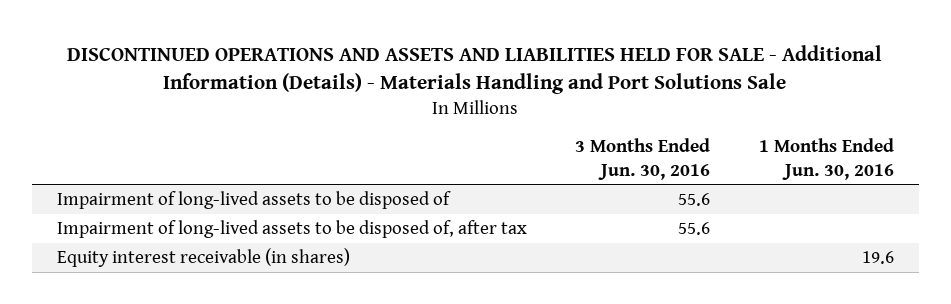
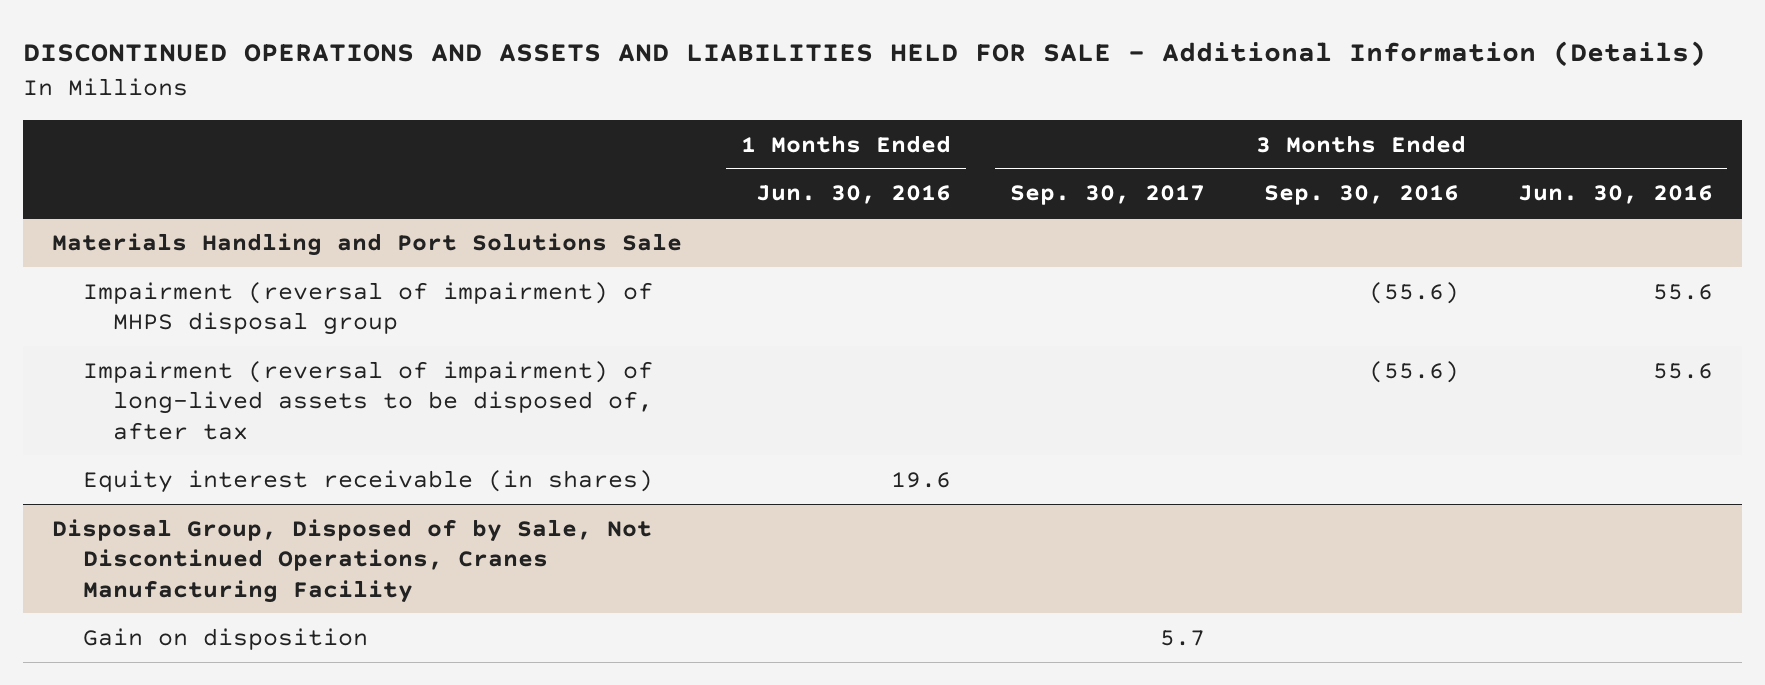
[67,44,883,94] DISCONTINUED OPERATIONS AND ASSETS AND LIABILITIES HELD FOR SALE - Additional Information (Details) - Materials Handling and Port Solutions Sale -> [22,41,1706,68] DISCONTINUED OPERATIONS AND ASSETS AND LIABILITIES HELD FOR SALE - Additional Information (Details)
none -> [1009,185,1205,206] Sep. 30, 2017
none -> [1263,185,1459,206] Sep. 30, 2016
none -> [52,232,683,256] Materials Handling and Port Solutions Sale
[56,190,451,209] Impairment of long-lived assets to be disposed of -> [82,281,653,336] Impairment (reversal of impairment) of MHPS disposal group
[56,219,527,238] Impairment of long-lived assets to be disposed of, after tax -> [82,360,654,440] Impairment (reversal of impairment) of long-lived assets to be disposed of, after tax
none -> [52,518,653,603] Disposal Group, Disposed of by Sale, Not Discontinued Operations, Cranes Manufacturing Facility
none -> [82,627,368,650] Gain on disposition

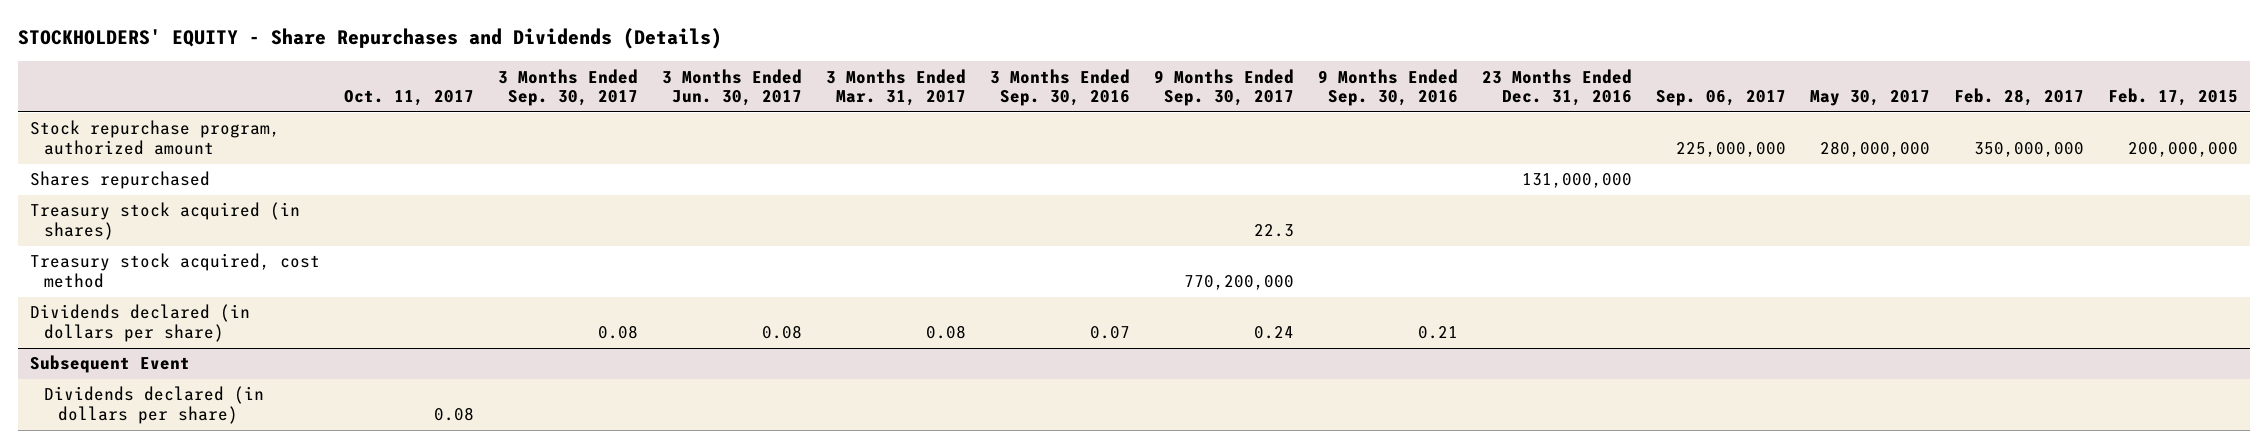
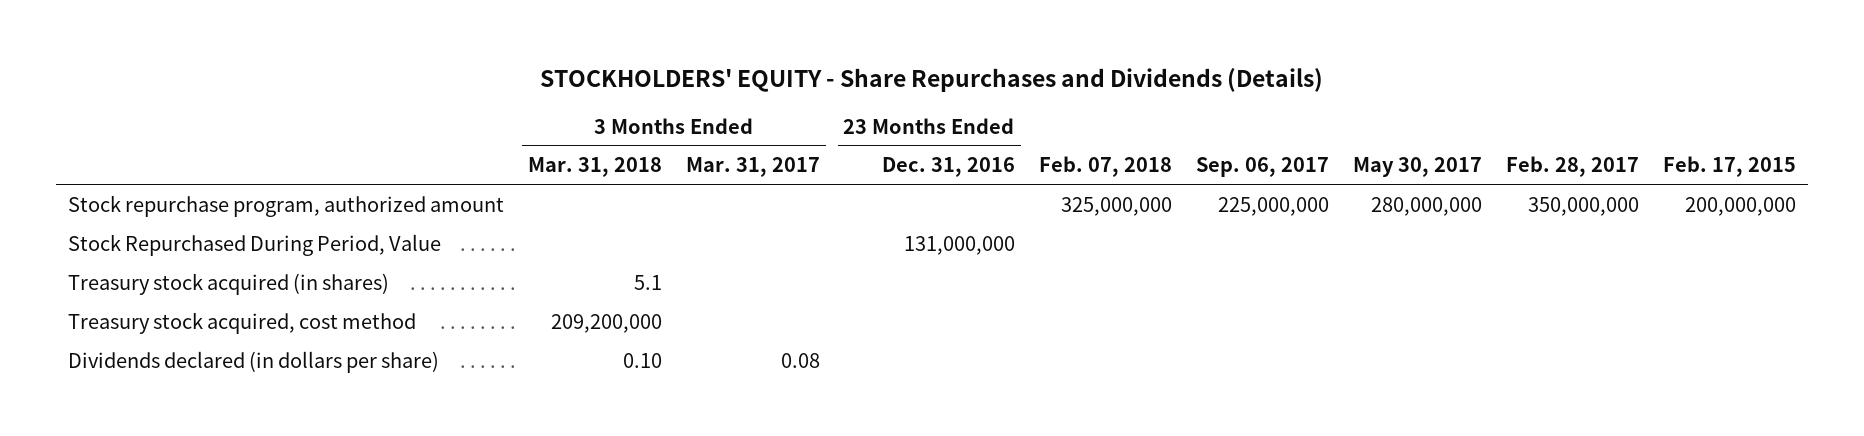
[344,90,475,107] Oct. 11, 2017 -> none
[498,68,639,107] 3 Months Ended Sep. 30, 2017 -> none
[662,68,803,107] 3 Months Ended Jun. 30, 2017 -> none
[990,68,1131,107] 3 Months Ended Sep. 30, 2016 -> none
[1154,68,1295,107] 9 Months Ended Sep. 30, 2017 -> none
[1318,68,1459,107] 9 Months Ended Sep. 30, 2016 -> none
none -> [527,157,662,178] Mar. 31, 2018
none -> [1039,156,1173,178] Feb. 07, 2018
[30,171,211,190] Shares repurchased -> [67,233,441,256] Stock Repurchased During Period, Value
[30,355,191,374] Subsequent Event -> none
[44,386,265,425] Dividends declared (in dollars per share) -> none

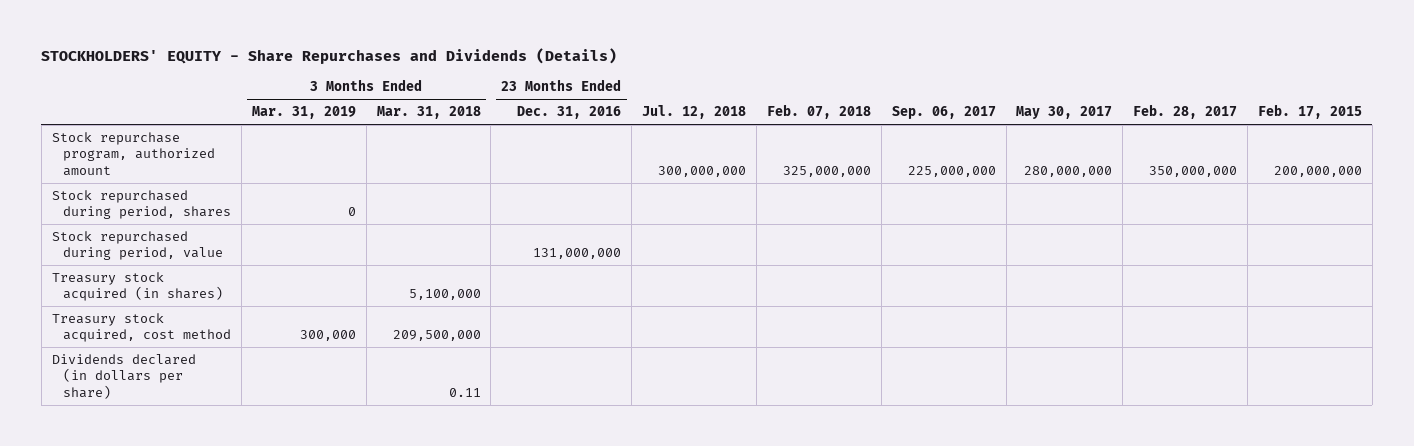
[685,157,820,178] Mar. 31, 2017 -> none
none -> [251,106,356,120] Mar. 31, 2019
none -> [642,105,747,120] Jul. 12, 2018
none -> [51,190,231,220] Stock repurchased during period, shares
[67,233,441,256] Stock Repurchased During Period, Value -> [51,231,223,261] Stock repurchased during period, value
[633,274,662,290] 5.1 -> [408,289,481,301] 5,100,000
[550,313,662,333] 209,200,000 -> [392,330,481,342] 209,500,000
[622,352,662,368] 0.10 -> [448,387,481,397] 0.11

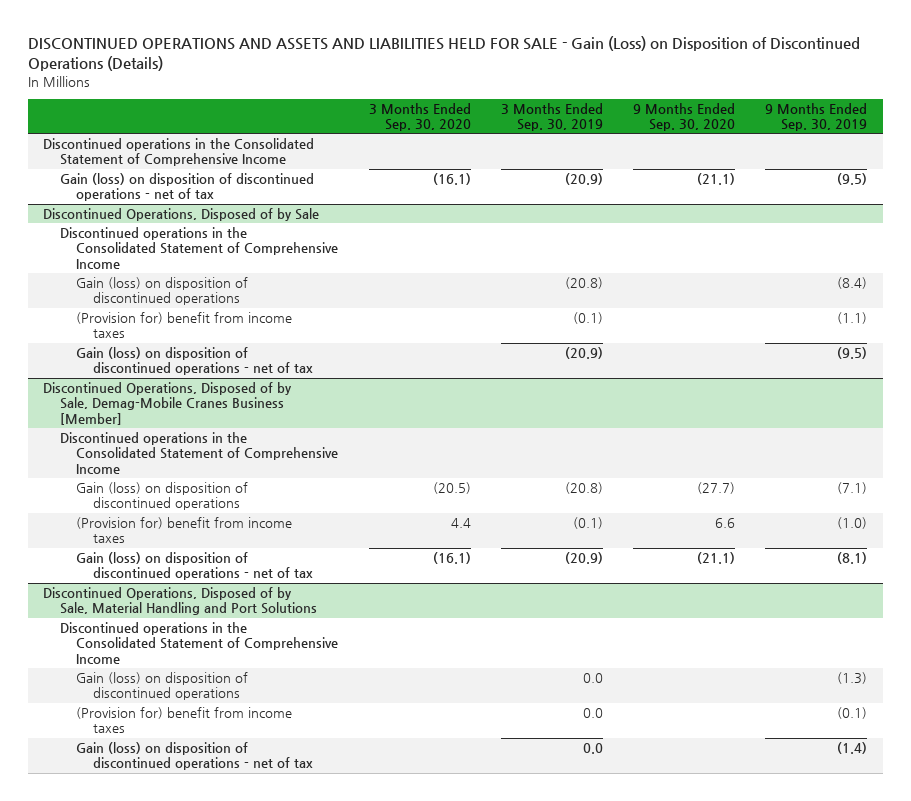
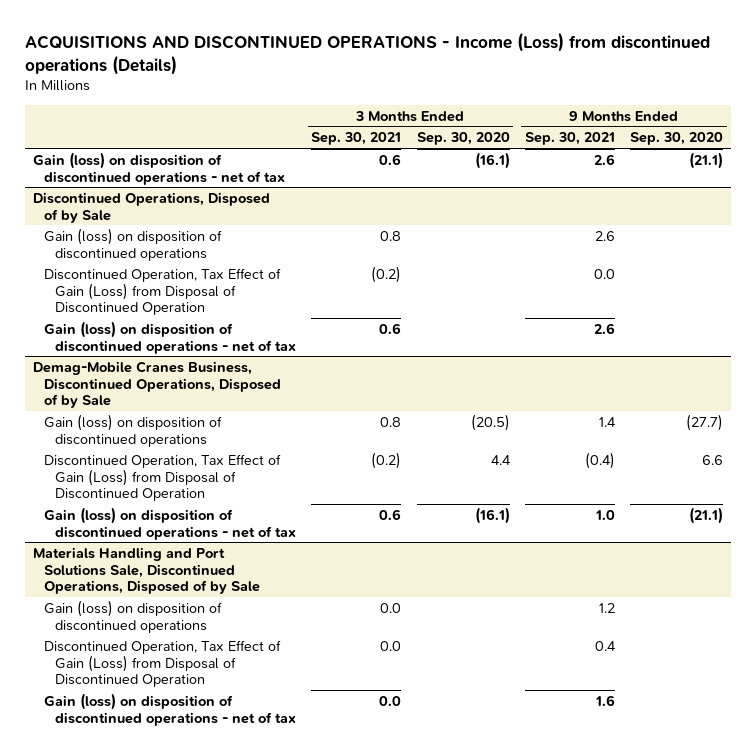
[27,36,860,72] DISCONTINUED OPERATIONS AND ASSETS AND LIABILITIES HELD FOR SALE - Gain (Loss) on Disposition of Discontinued Operations (Details) -> [25,31,711,75] ACQUISITIONS AND DISCONTINUED OPERATIONS - Income (Loss) from discontinued operations (Details)
[500,103,603,132] 3 Months Ended Sep. 30, 2019 -> none
[765,103,868,132] 9 Months Ended Sep. 30, 2019 -> none
none -> [311,132,402,146] Sep. 30, 2021
none -> [524,132,615,146] Sep. 30, 2021
[43,138,315,167] Discontinued operations in the Consolidated Statement of Comprehensive Income -> none
[59,227,339,269] Discontinued operations in the Consolidated Statement of Comprehensive Income -> none
[76,312,293,339] (Provision for) benefit from income taxes -> [43,267,281,316] Discontinued Operation, Tax Effect of Gain (Loss) from Disposal of Discontinued Operation
[59,432,339,474] Discontinued operations in the Consolidated Statement of Comprehensive Income -> none
[43,382,293,425] Discontinued Operations, Disposed of by Sale, Demag-Mobile Cranes Business [Member] -> [32,360,281,409] Demag-Mobile Cranes Business, Discontinued Operations, Disposed of by Sale
[76,517,293,544] (Provision for) benefit from income taxes -> [43,453,281,502] Discontinued Operation, Tax Effect of Gain (Loss) from Disposal of Discontinued Operation
[59,622,339,664] Discontinued operations in the Consolidated Statement of Comprehensive Income -> none
[43,587,317,616] Discontinued Operations, Disposed of by Sale, Material Handling and Port Solutions -> [32,546,260,595] Materials Handling and Port Solutions Sale, Discontinued Operations, Disposed of by Sale
[76,707,293,734] (Provision for) benefit from income taxes -> [43,639,281,688] Discontinued Operation, Tax Effect of Gain (Loss) from Disposal of Discontinued Operation

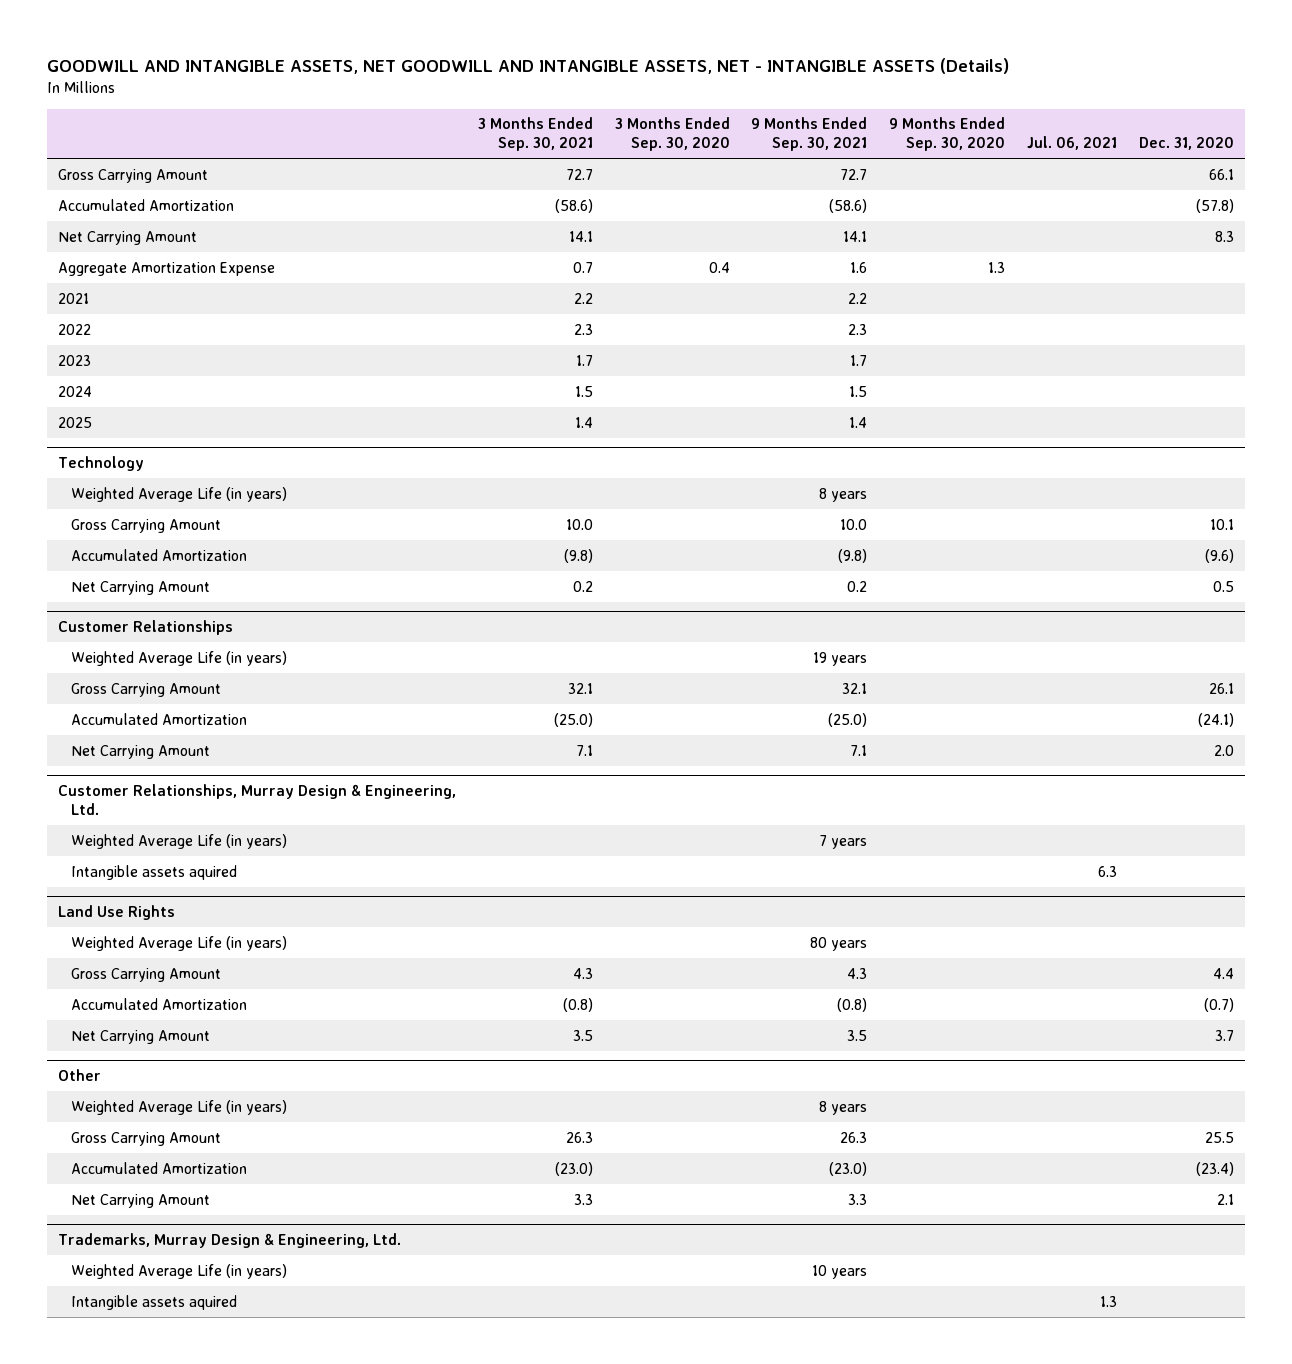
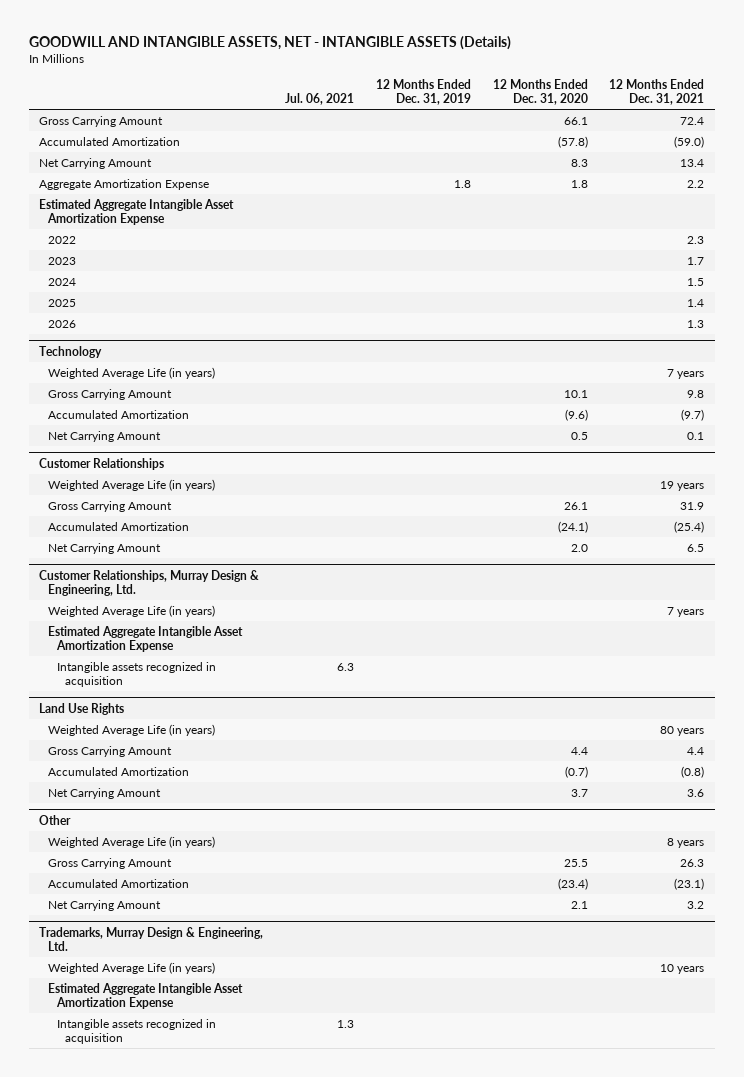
[47,57,1010,74] GOODWILL AND INTANGIBLE ASSETS, NET GOODWILL AND INTANGIBLE ASSETS, NET - INTANGIBLE ASSETS (Details) -> [28,35,511,50] GOODWILL AND INTANGIBLE ASSETS, NET - INTANGIBLE ASSETS (Details)
[477,117,593,152] 3 Months Ended Sep. 30, 2021 -> none
[614,117,730,152] 3 Months Ended Sep. 30, 2020 -> none
[751,117,868,152] 9 Months Ended Sep. 30, 2021 -> none
[889,117,1006,152] 9 Months Ended Sep. 30, 2020 -> none
[1138,137,1234,151] Dec. 31, 2020 -> none
none -> [375,79,471,106] 12 Months Ended Dec. 31, 2019
none -> [492,79,588,106] 12 Months Ended Dec. 31, 2020
none -> [609,79,705,106] 12 Months Ended Dec. 31, 2021
[58,292,90,304] 2021 -> none
none -> [39,198,235,225] Estimated Aggregate Intangible Asset Amortization Expense
none -> [47,319,76,328] 2026
none -> [47,625,243,652] Estimated Aggregate Intangible Asset Amortization Expense
[71,864,238,880] Intangible assets aquired -> [56,661,216,687] Intangible assets recognized in acquisition
none -> [47,982,243,1009] Estimated Aggregate Intangible Asset Amortization Expense
[71,1294,238,1310] Intangible assets aquired -> [56,1018,216,1044] Intangible assets recognized in acquisition

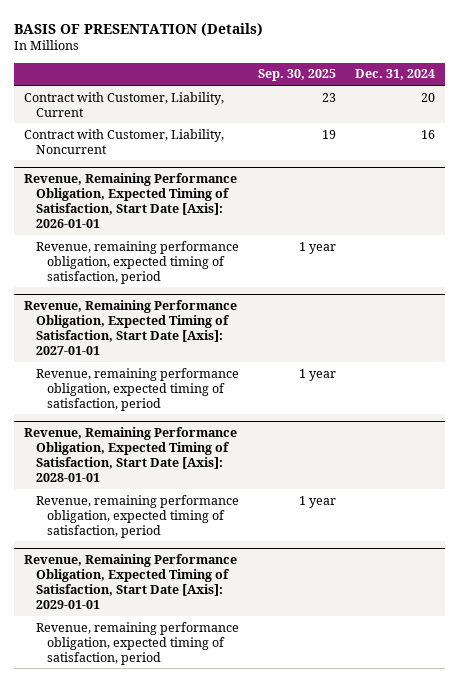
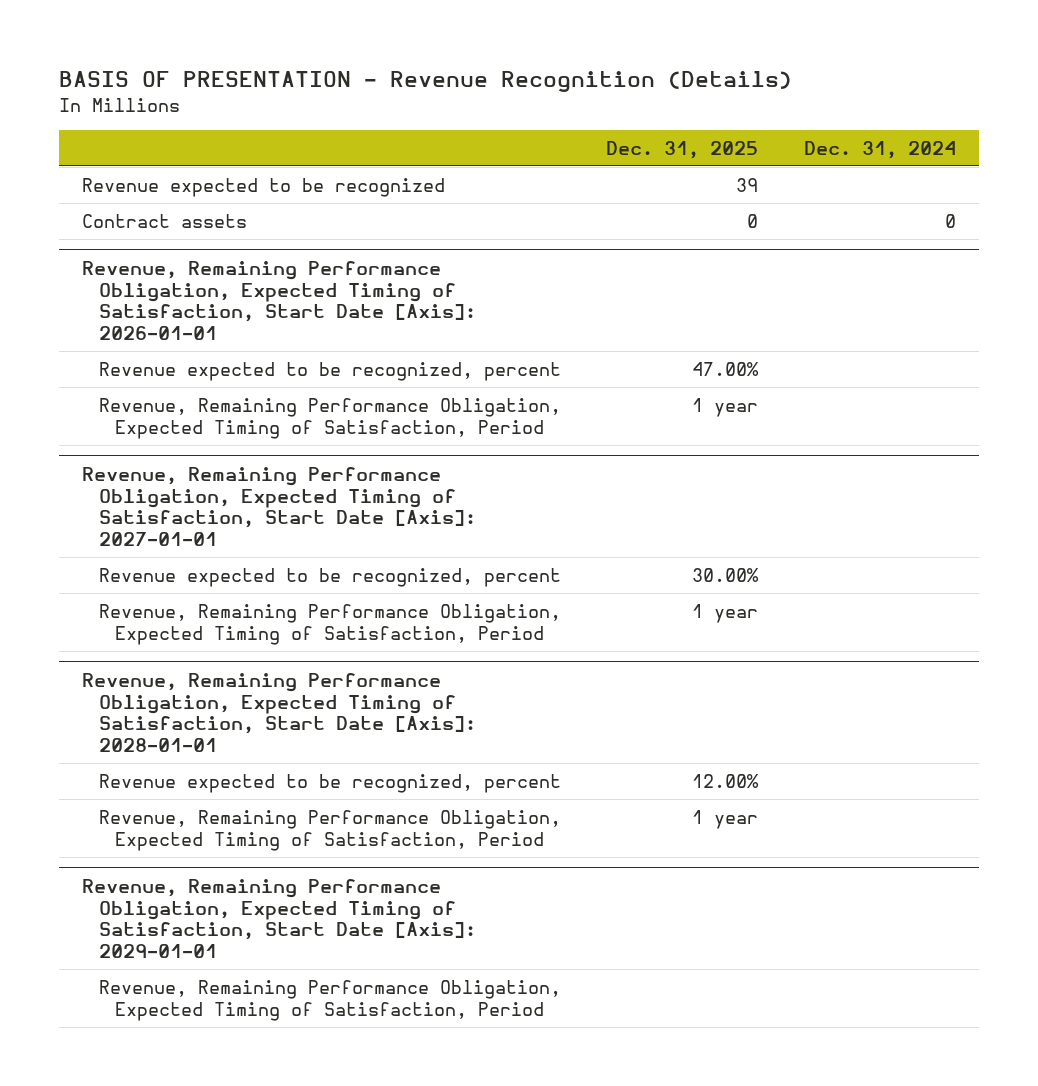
[14,22,264,36] BASIS OF PRESENTATION (Details) -> [59,71,793,93] BASIS OF PRESENTATION - Revenue Recognition (Details)
[257,69,336,82] Sep. 30, 2025 -> none
none -> [606,140,759,159] Dec. 31, 2025
[24,91,225,117] Contract with Customer, Liability, Current -> none
[24,128,225,154] Contract with Customer, Liability, Noncurrent -> none
none -> [82,177,446,197] Revenue expected to be recognized
none -> [82,213,248,228] Contract assets
none -> [98,361,561,381] Revenue expected to be recognized, percent
[35,240,239,284] Revenue, remaining performance obligation, expected timing of satisfaction, period -> [98,397,561,439] Revenue, Remaining Performance Obligation, Expected Timing of Satisfaction, Period
none -> [98,567,561,587] Revenue expected to be recognized, percent
[35,367,239,411] Revenue, remaining performance obligation, expected timing of satisfaction, period -> [98,603,561,645] Revenue, Remaining Performance Obligation, Expected Timing of Satisfaction, Period
none -> [98,773,561,793] Revenue expected to be recognized, percent
[35,494,239,538] Revenue, remaining performance obligation, expected timing of satisfaction, period -> [98,809,561,851] Revenue, Remaining Performance Obligation, Expected Timing of Satisfaction, Period
[35,621,239,665] Revenue, remaining performance obligation, expected timing of satisfaction, period -> [98,979,561,1021] Revenue, Remaining Performance Obligation, Expected Timing of Satisfaction, Period

